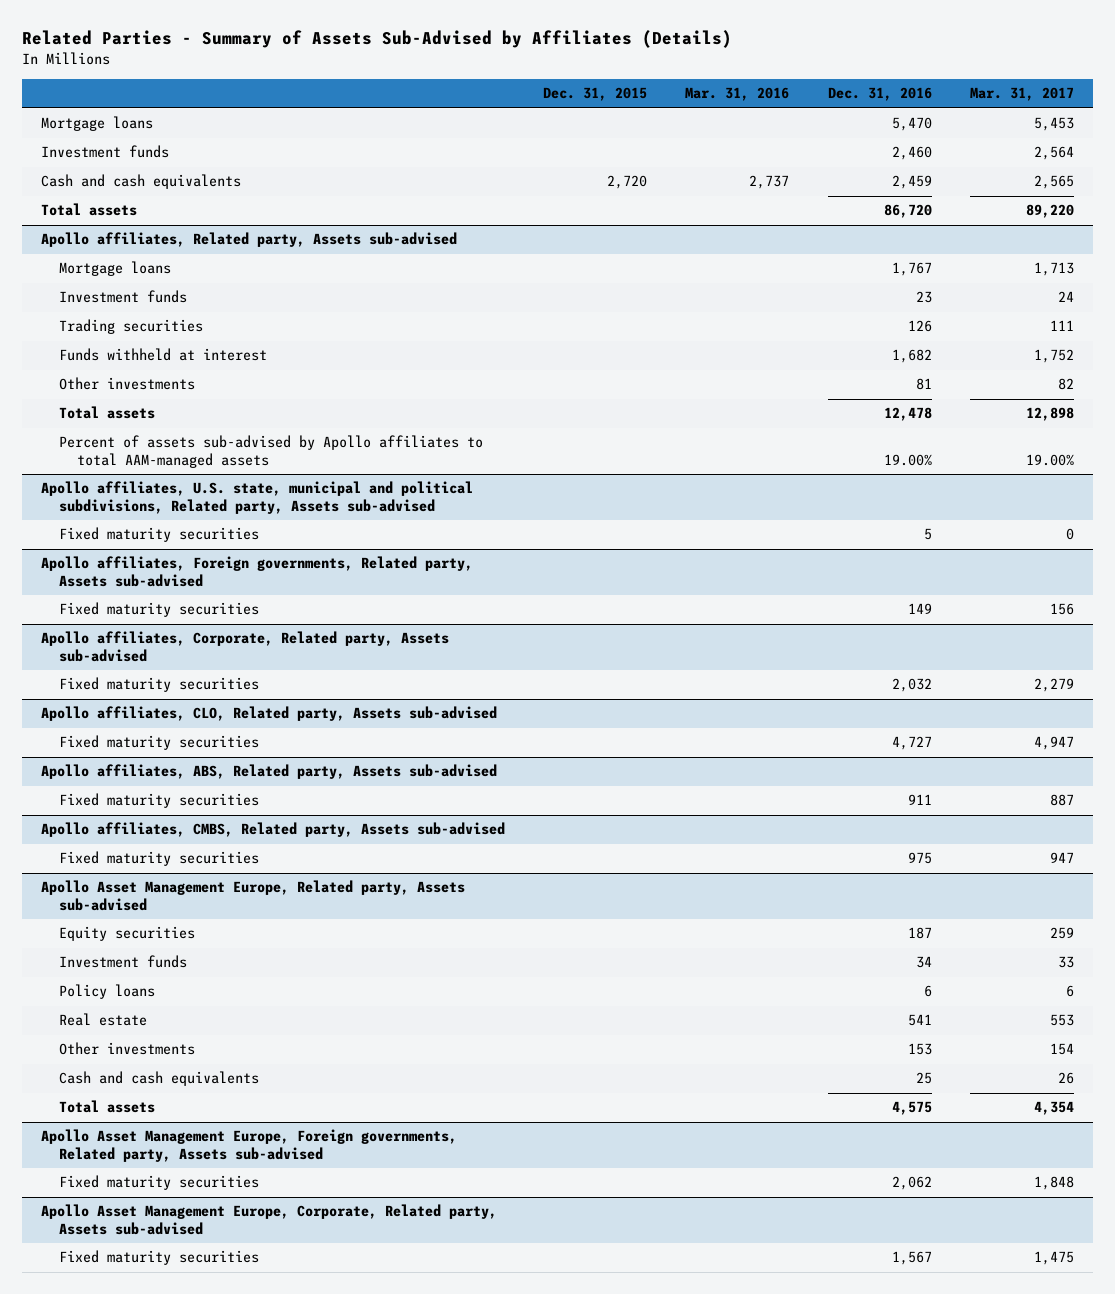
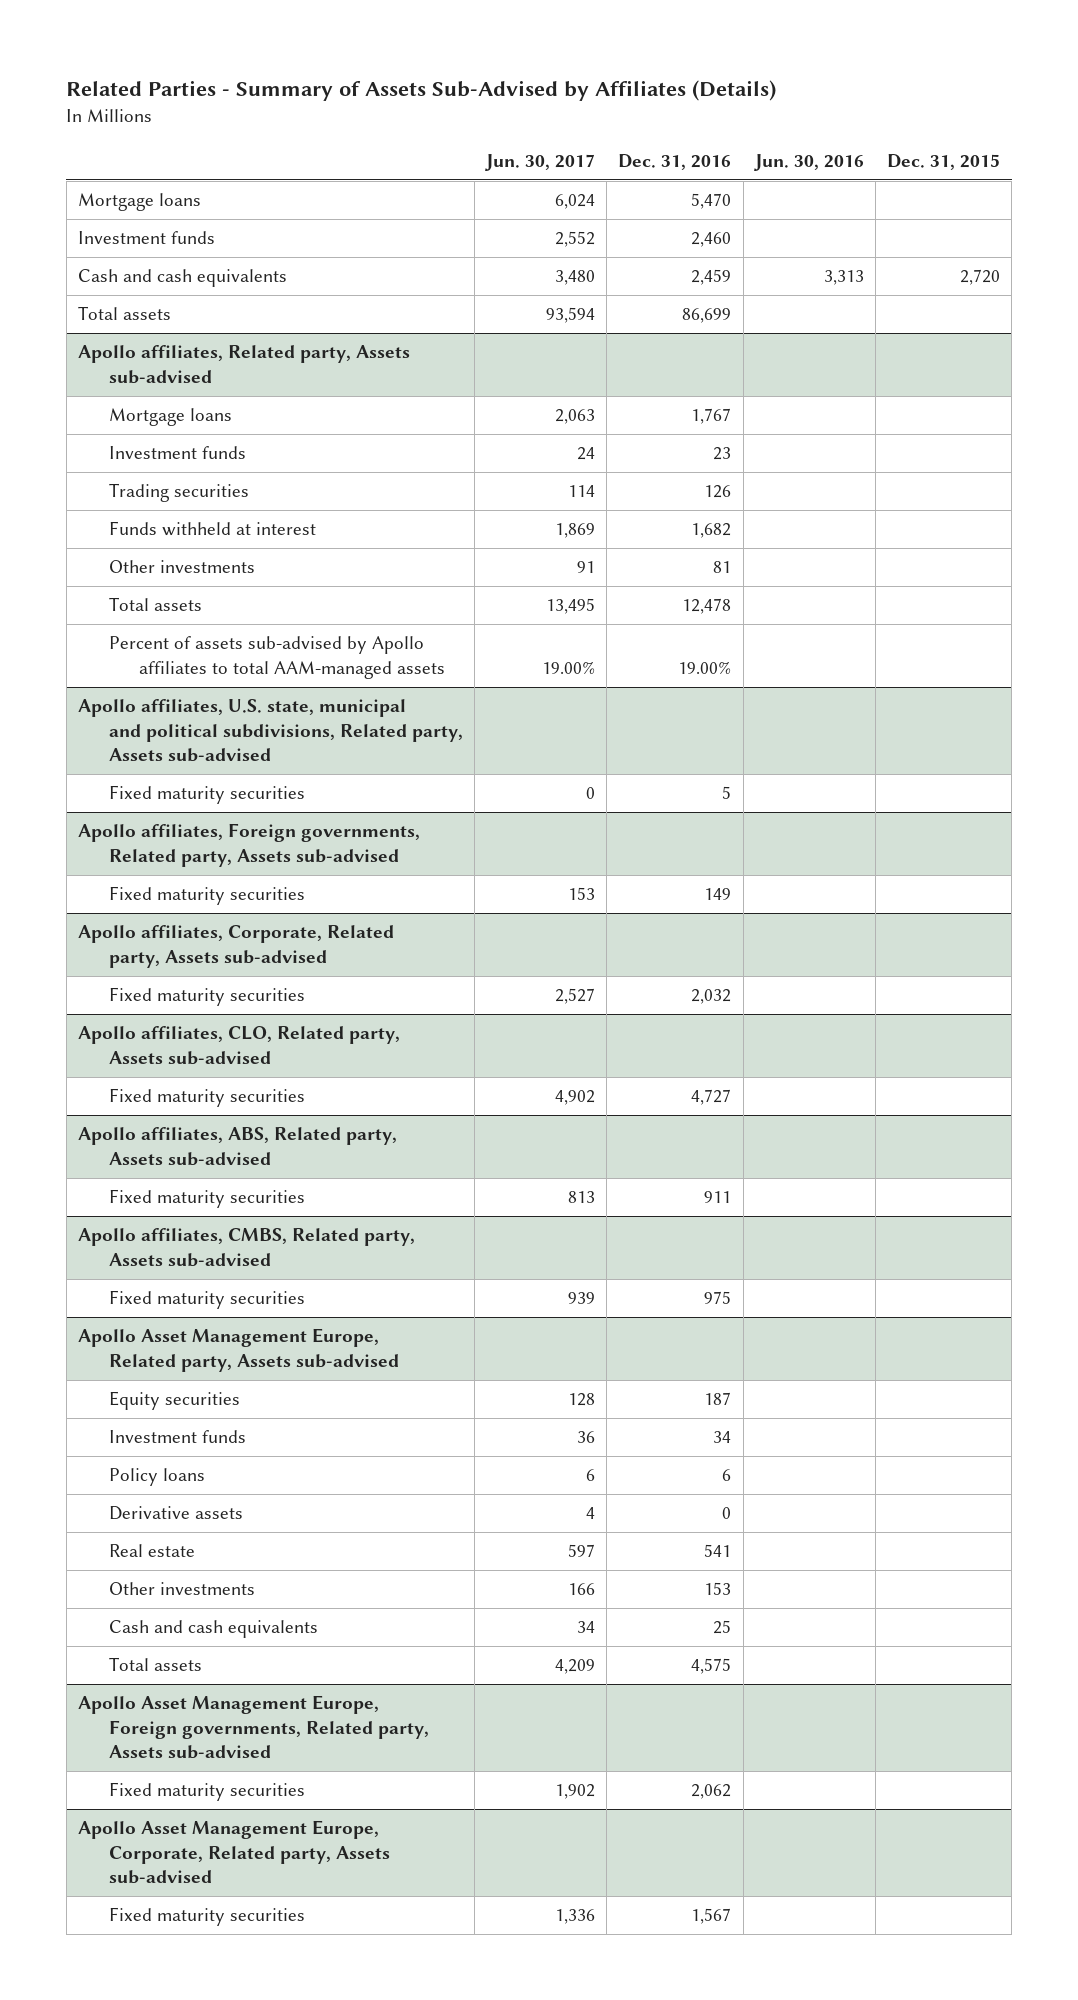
[685,87,790,102] Mar. 31, 2016 -> none
[970,87,1075,102] Mar. 31, 2017 -> none
none -> [485,153,596,171] Jun. 30, 2017
none -> [753,153,864,171] Jun. 30, 2016
[883,204,932,219] 86,720 -> [682,308,732,324] 86,699
none -> [108,1506,243,1521] Derivative assets

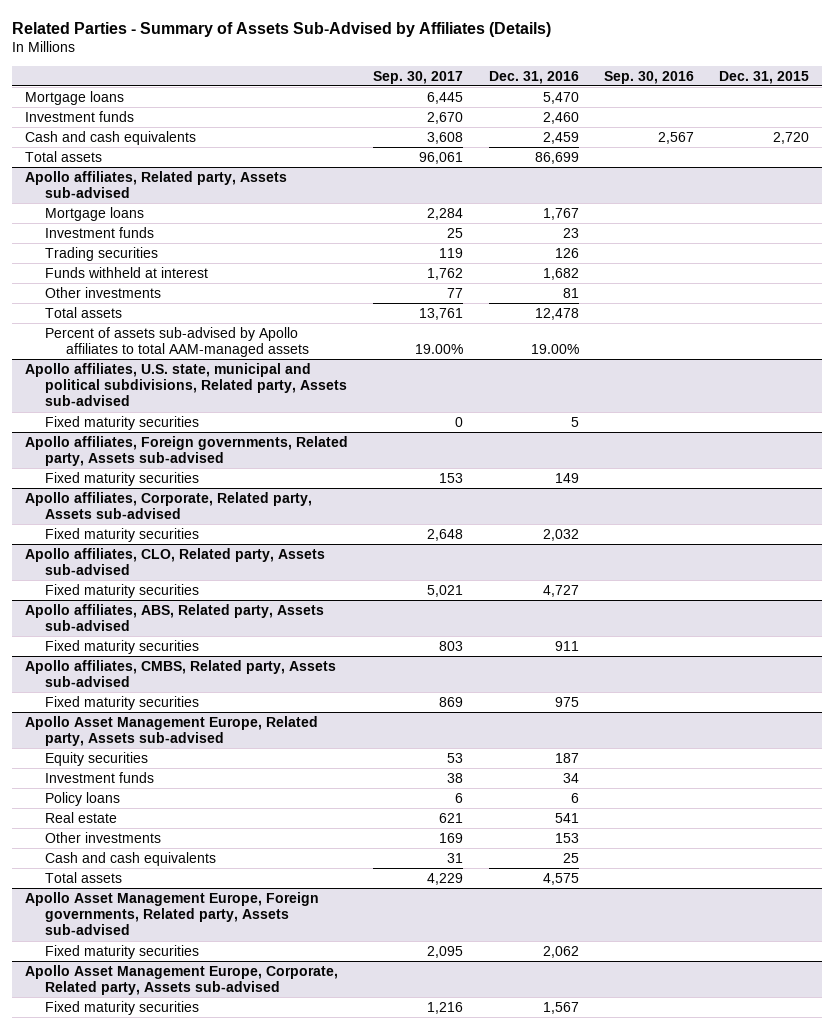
[485,153,596,171] Jun. 30, 2017 -> none
[753,153,864,171] Jun. 30, 2016 -> none
none -> [373,70,464,84] Sep. 30, 2017
none -> [603,70,694,84] Sep. 30, 2016
[108,1506,243,1521] Derivative assets -> none

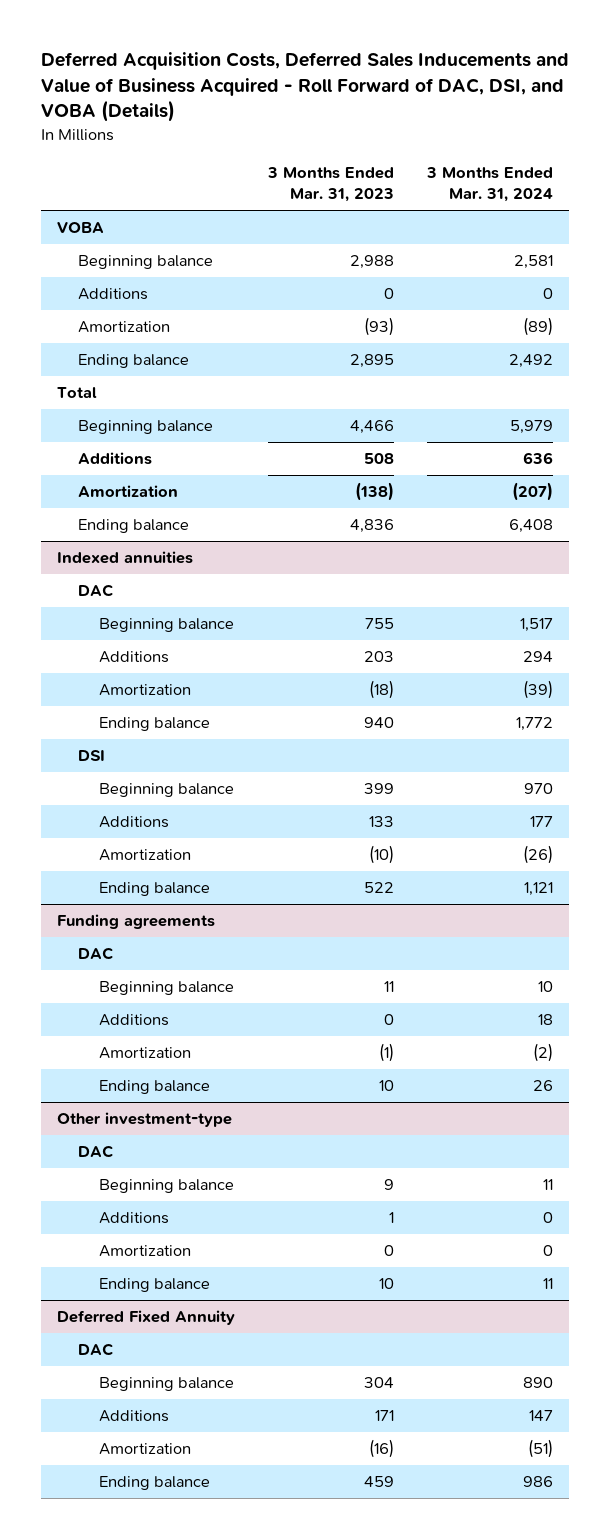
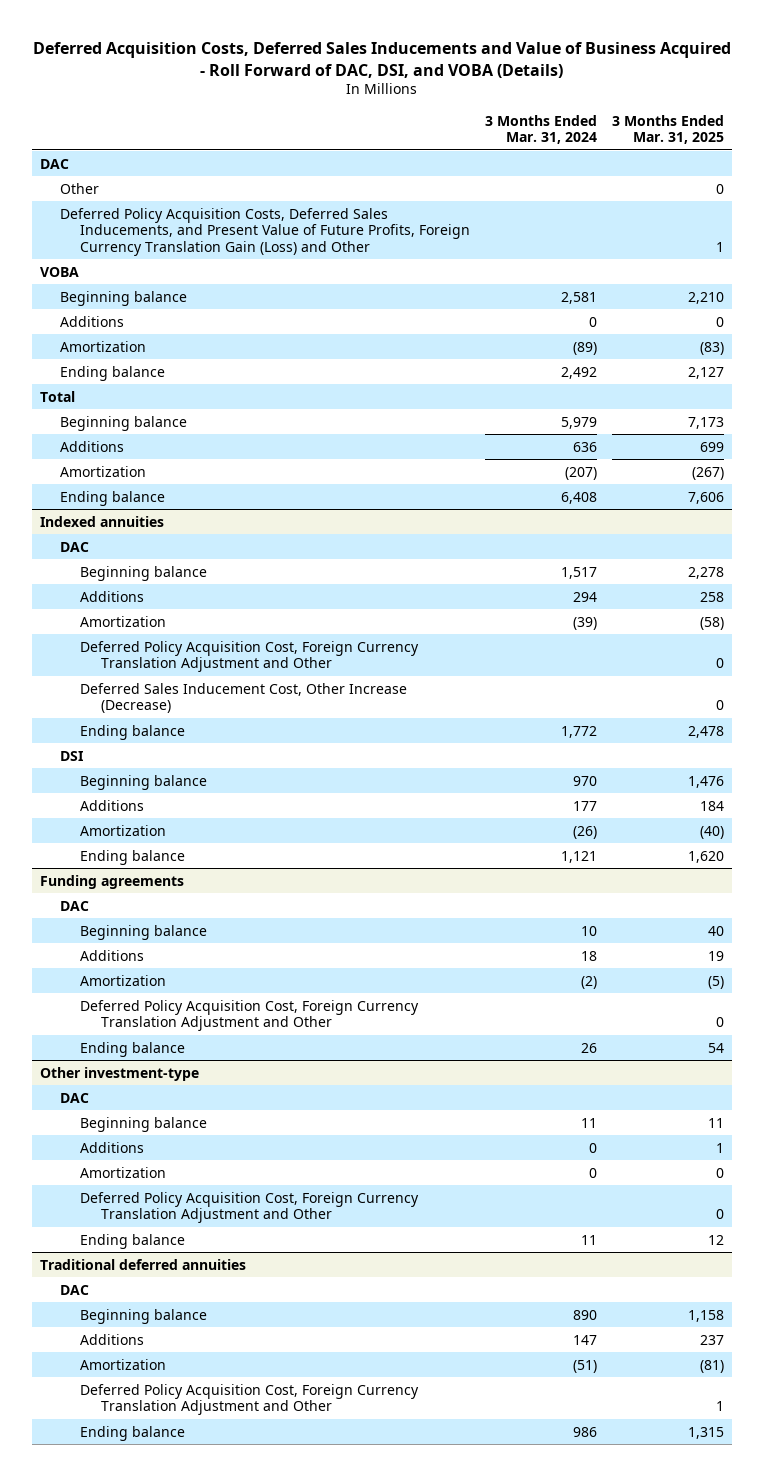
[267,167,395,202] 3 Months Ended Mar. 31, 2023 -> none
none -> [612,114,725,145] 3 Months Ended Mar. 31, 2025
none -> [39,158,69,169] DAC
none -> [60,182,100,194] Other
none -> [60,207,471,256] Deferred Policy Acquisition Costs, Deferred Sales Inducements, and Present Value of Future Profits, Foreign Currency Translation Gain (Loss) and Other
none -> [80,640,420,673] Deferred Policy Acquisition Cost, Foreign Currency Translation Adjustment and Other
none -> [80,682,408,714] Deferred Sales Inducement Cost, Other Increase (Decrease)
none -> [80,999,420,1032] Deferred Policy Acquisition Cost, Foreign Currency Translation Adjustment and Other
none -> [80,1191,420,1224] Deferred Policy Acquisition Cost, Foreign Currency Translation Adjustment and Other
[57,1310,236,1326] Deferred Fixed Annuity -> [39,1258,246,1270] Traditional deferred annuities
none -> [80,1383,420,1416] Deferred Policy Acquisition Cost, Foreign Currency Translation Adjustment and Other

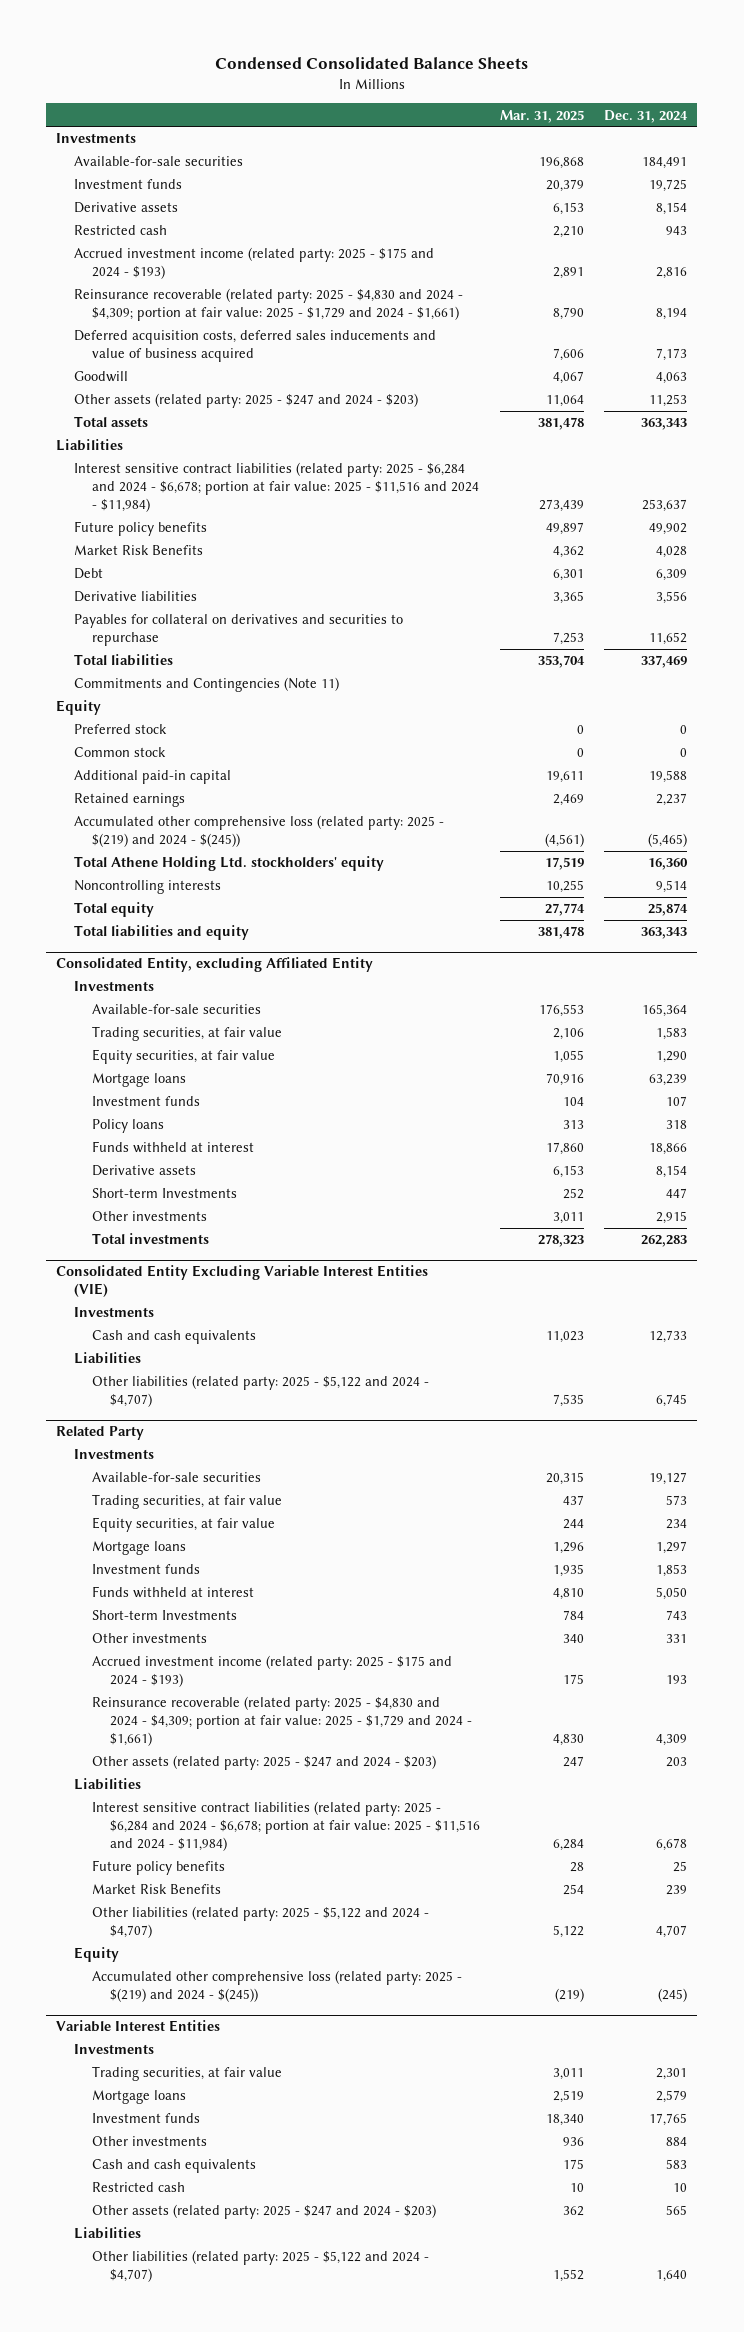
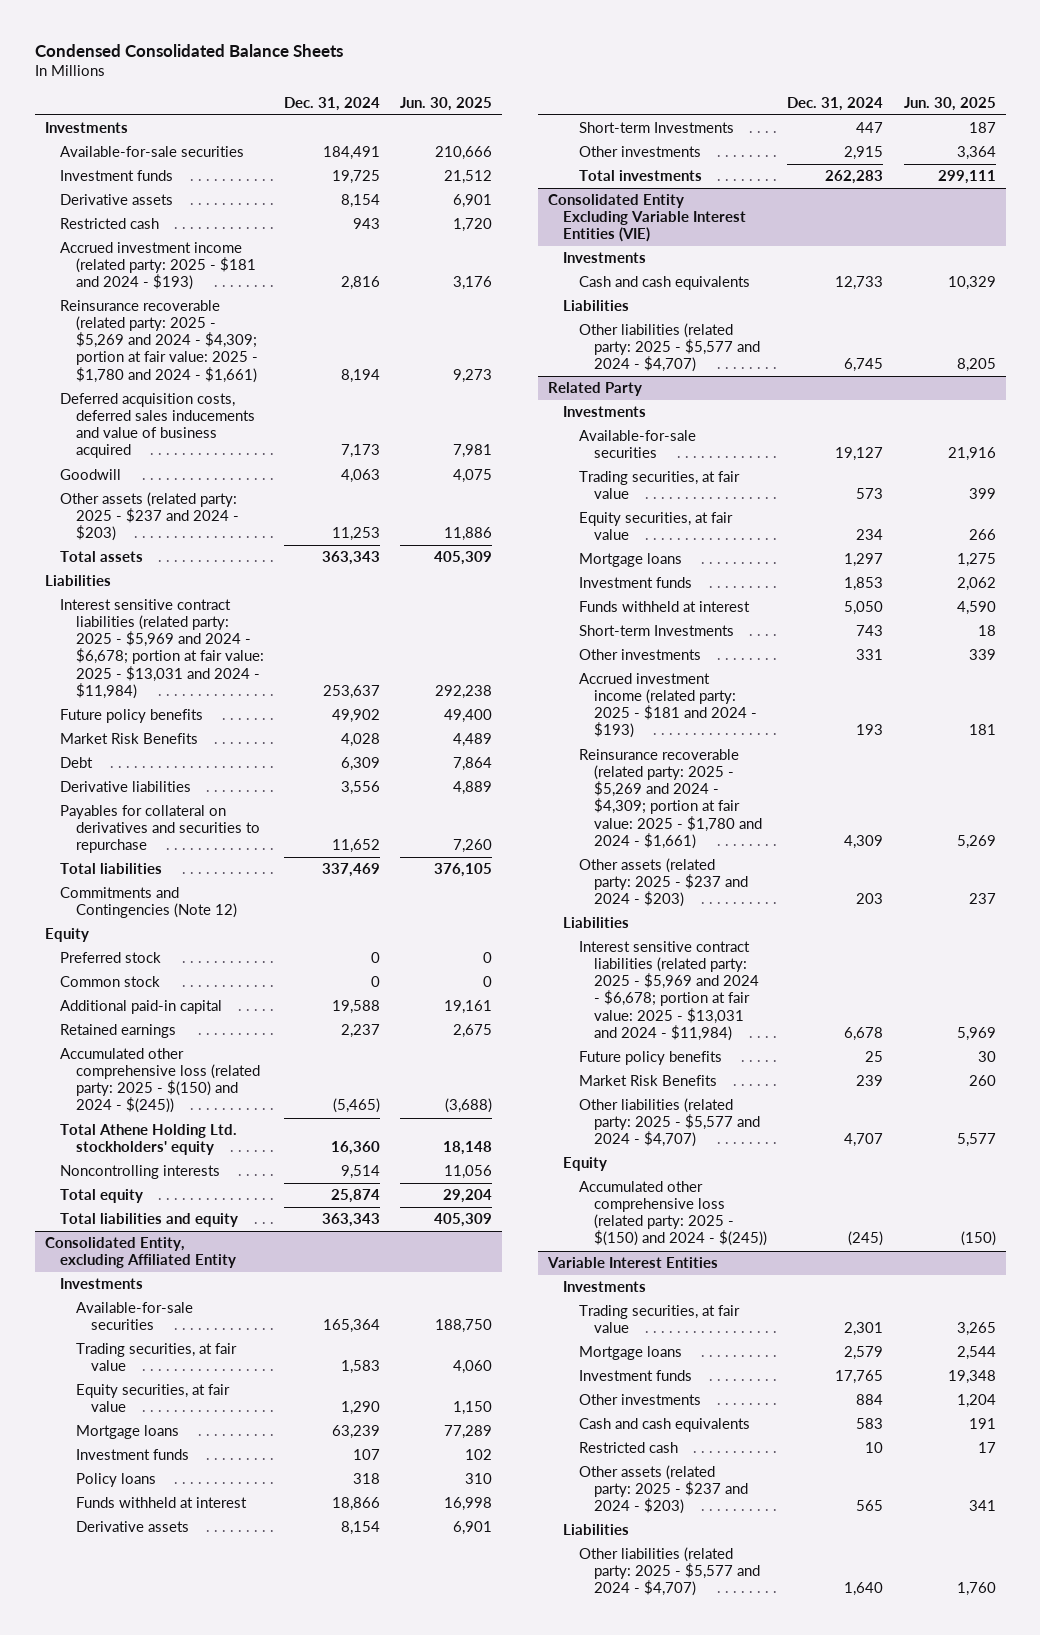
[500,109,585,123] Mar. 31, 2025 -> none
none -> [400,96,493,111] Jun. 30, 2025
[74,247,435,280] Accrued investment income (related party: 2025 - $175 and 2024 - $193) -> [60,242,256,291] Accrued investment income (related party: 2025 - $181 and 2024 - $193)
[74,288,464,322] Reinsurance recoverable (related party: 2025 - $4,830 and 2024 - $4,309; portion at fair value: 2025 - $1,729 and 2024 - $1,661) -> [60,300,258,383] Reinsurance recoverable (related party: 2025 - $5,269 and 2024 - $4,309; portion at fair value: 2025 - $1,780 and 2024 - $1,661)
[74,393,419,409] Other assets (related party: 2025 - $247 and 2024 - $203) -> [60,492,239,542] Other assets (related party: 2025 - $237 and 2024 - $203)
[74,462,480,513] Interest sensitive contract liabilities (related party: 2025 - $6,284 and 2024 - $6,678; portion at fair value: 2025 - $11,516 and 2024 - $11,984) -> [60,599,264,699] Interest sensitive contract liabilities (related party: 2025 - $5,969 and 2024 - $6,678; portion at fair value: 2025 - $13,031 and 2024 - $11,984)
[74,677,340,693] Commitments and Contingencies (Note 11) -> [60,887,237,919] Commitments and Contingencies (Note 12)
[74,815,445,848] Accumulated other comprehensive loss (related party: 2025 - $(219) and 2024 - $(245)) -> [60,1048,260,1114] Accumulated other comprehensive loss (related party: 2025 - $(150) and 2024 - $(245))
[92,1375,430,1408] Other liabilities (related party: 2025 - $5,122 and 2024 - $4,707) -> [578,323,761,373] Other liabilities (related party: 2025 - $5,577 and 2024 - $4,707)
[92,1655,453,1688] Accrued investment income (related party: 2025 - $175 and 2024 - $193) -> [578,673,758,739] Accrued investment income (related party: 2025 - $181 and 2024 - $193)
[92,1696,473,1747] Reinsurance recoverable (related party: 2025 - $4,830 and 2024 - $4,309; portion at fair value: 2025 - $1,729 and 2024 - $1,661) -> [578,749,763,849] Reinsurance recoverable (related party: 2025 - $5,269 and 2024 - $4,309; portion at fair value: 2025 - $1,780 and 2024 - $1,661)
[92,1755,437,1771] Other assets (related party: 2025 - $247 and 2024 - $203) -> [578,858,749,908] Other assets (related party: 2025 - $237 and 2024 - $203)
[92,1801,481,1852] Interest sensitive contract liabilities (related party: 2025 - $6,284 and 2024 - $6,678; portion at fair value: 2025 - $11,516 and 2024 - $11,984) -> [578,941,760,1041] Interest sensitive contract liabilities (related party: 2025 - $5,969 and 2024 - $6,678; portion at fair value: 2025 - $13,031 and 2024 - $11,984)
[92,1906,430,1939] Other liabilities (related party: 2025 - $5,122 and 2024 - $4,707) -> [578,1098,761,1148] Other liabilities (related party: 2025 - $5,577 and 2024 - $4,707)
[92,1970,463,2003] Accumulated other comprehensive loss (related party: 2025 - $(219) and 2024 - $(245)) -> [578,1181,768,1247] Accumulated other comprehensive loss (related party: 2025 - $(150) and 2024 - $(245))
[92,2204,437,2220] Other assets (related party: 2025 - $247 and 2024 - $203) -> [578,1465,749,1515] Other assets (related party: 2025 - $237 and 2024 - $203)
[92,2250,430,2283] Other liabilities (related party: 2025 - $5,122 and 2024 - $4,707) -> [578,1547,761,1597] Other liabilities (related party: 2025 - $5,577 and 2024 - $4,707)

